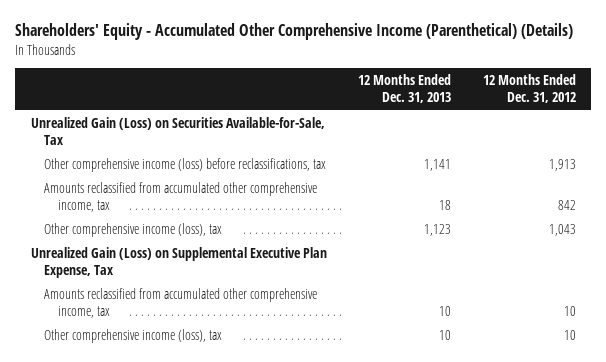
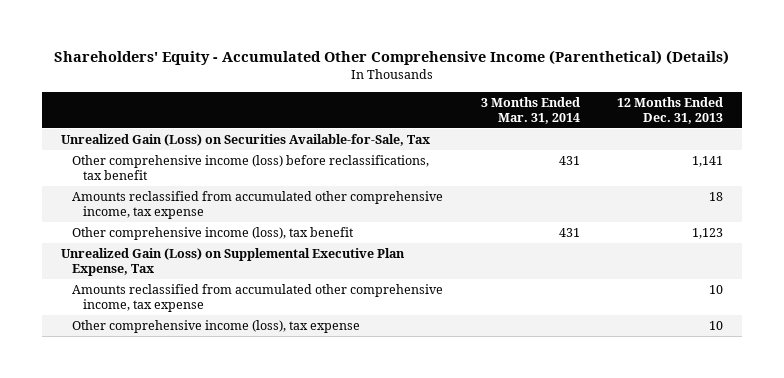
[482,74,576,104] 12 Months Ended Dec. 31, 2012 -> none
none -> [480,96,580,124] 3 Months Ended Mar. 31, 2014
[44,157,327,172] Other comprehensive income (loss) before reclassifications, tax -> [72,155,430,181] Other comprehensive income (loss) before reclassifications, tax benefit
[44,181,318,212] Amounts reclassified from accumulated other comprehensive income, tax -> [72,191,444,220] Amounts reclassified from accumulated other comprehensive income, tax expense
[44,222,223,237] Other comprehensive income (loss), tax -> [72,227,355,241] Other comprehensive income (loss), tax benefit
[44,287,318,318] Amounts reclassified from accumulated other comprehensive income, tax -> [72,284,444,313] Amounts reclassified from accumulated other comprehensive income, tax expense
[44,328,223,343] Other comprehensive income (loss), tax -> [72,320,361,334] Other comprehensive income (loss), tax expense

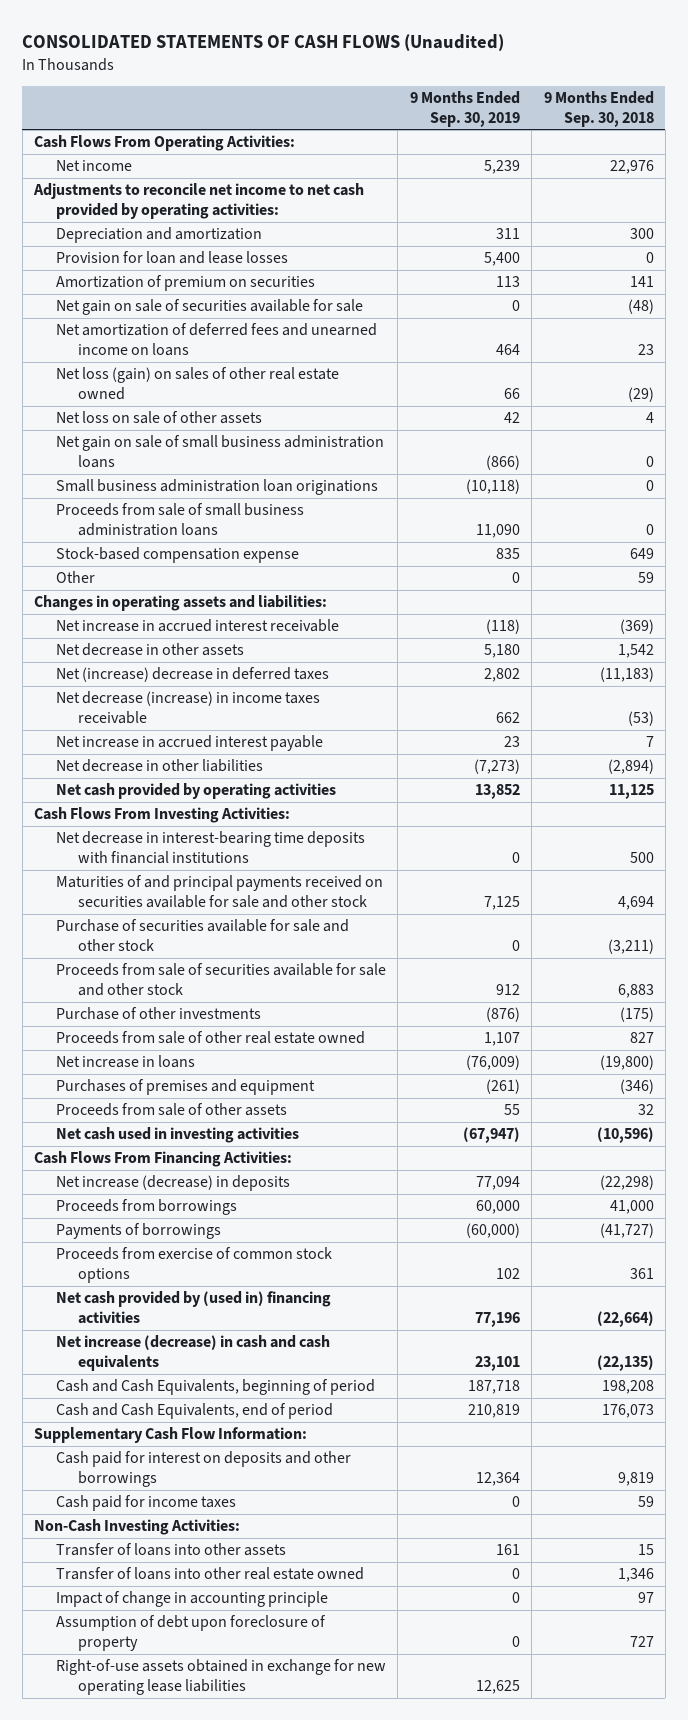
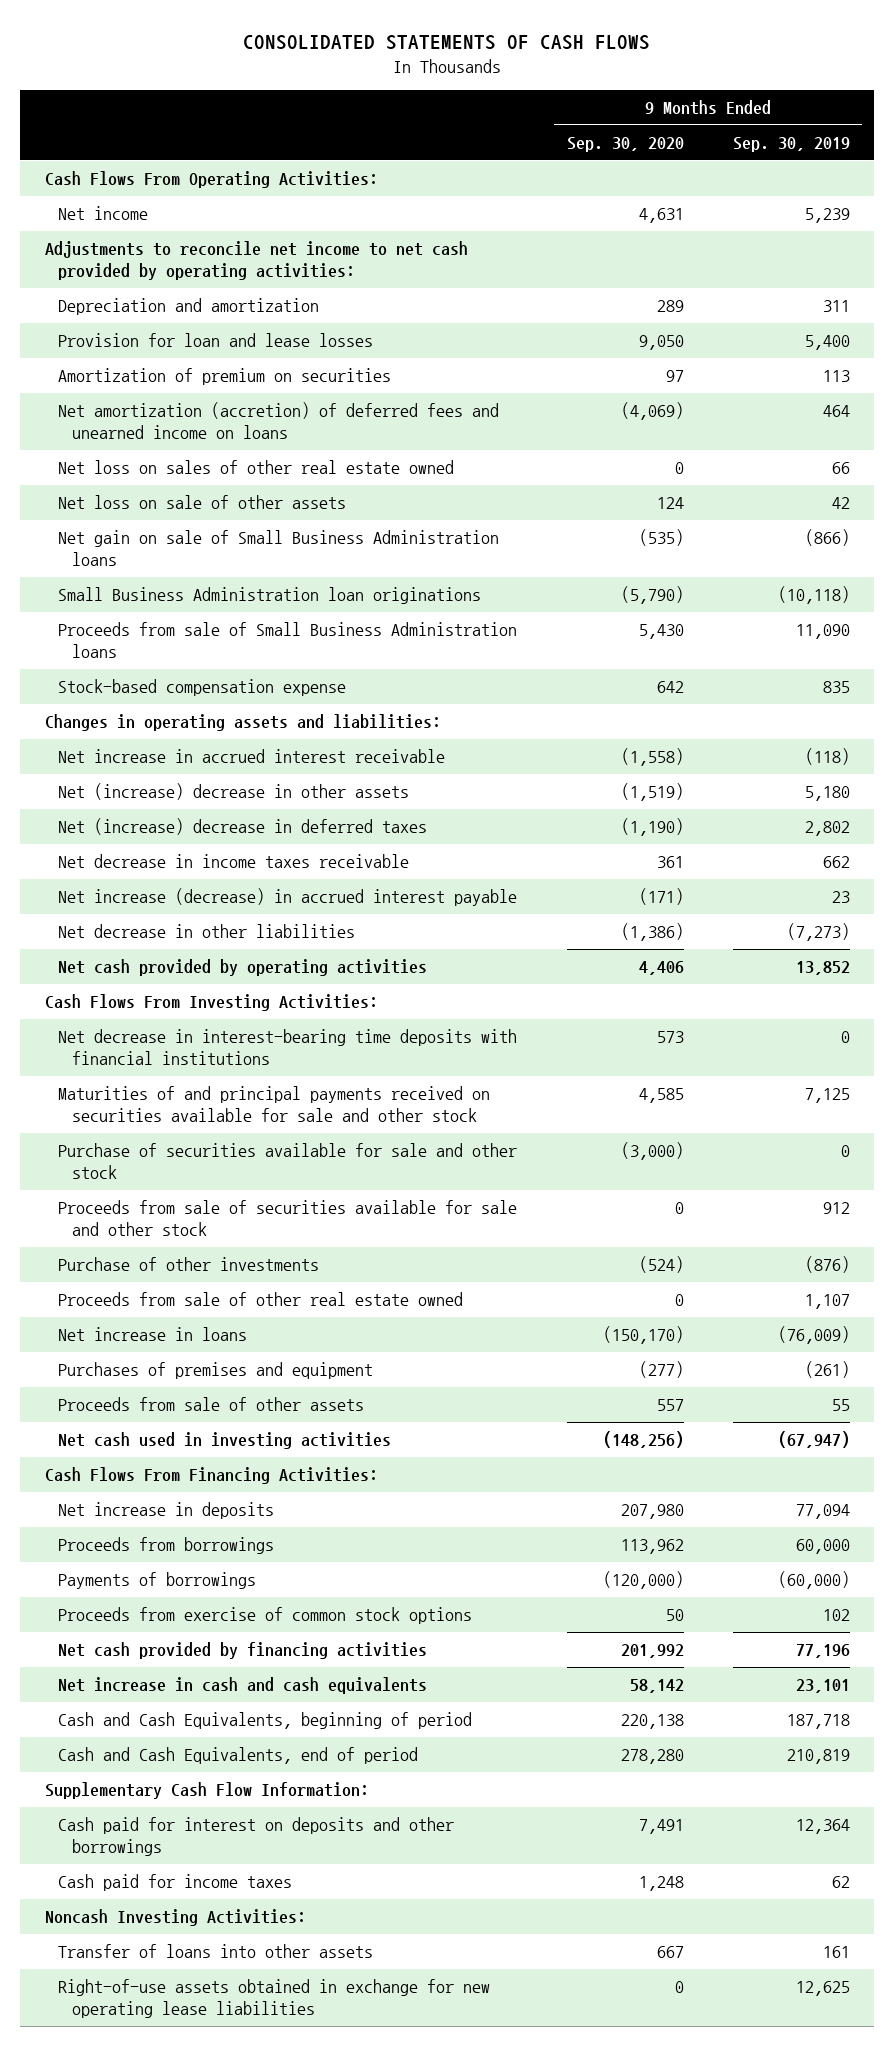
[22,33,505,51] CONSOLIDATED STATEMENTS OF CASH FLOWS (Unaudited) -> [243,34,651,50] CONSOLIDATED STATEMENTS OF CASH FLOWS
[543,91,654,127] 9 Months Ended Sep. 30, 2018 -> none
none -> [566,136,684,152] Sep. 30, 2020
[56,299,364,316] Net gain on sale of securities available for sale -> none
[56,323,378,357] Net amortization of deferred fees and unearned income on loans -> [58,402,500,439] Net amortization (accretion) of deferred fees and unearned income on loans
[56,367,340,401] Net loss (gain) on sales of other real estate owned -> [58,460,455,475] Net loss on sales of other real estate owned
[56,435,385,469] Net gain on sale of small business administration loans -> [58,530,500,566] Net gain on sale of Small Business Administration loans
[56,479,379,496] Small business administration loan originations -> [58,587,482,605] Small Business Administration loan originations
[56,503,305,537] Proceeds from sale of small business administration loans -> [58,622,518,658] Proceeds from sale of Small Business Administration loans
[56,571,96,584] Other -> none
[56,643,245,657] Net decrease in other assets -> [58,783,410,801] Net (increase) decrease in other assets
[56,691,321,725] Net decrease (increase) in income taxes receivable -> [58,854,410,869] Net decrease in income taxes receivable
[56,735,324,752] Net increase in accrued interest payable -> [58,888,518,907] Net increase (decrease) in accrued interest payable
[56,1175,291,1192] Net increase (decrease) in deposits -> [58,1502,275,1520] Net increase in deposits
[56,1291,332,1325] Net cash provided by (used in) financing activities -> [58,1642,428,1660] Net cash provided by financing activities
[56,1335,331,1372] Net increase (decrease) in cash and cash equivalents -> [58,1677,428,1695] Net increase in cash and cash equivalents
[511,1496,520,1508] 0 -> [831,1876,850,1889] 62
[34,1519,241,1536] Non-Cash Investing Activities: -> [44,1909,306,1927] Noncash Investing Activities:
[56,1567,365,1581] Transfer of loans into other real estate owned -> none
[56,1591,329,1608] Impact of change in accounting principle -> none
[56,1615,327,1652] Assumption of debt upon foreclosure of property -> none

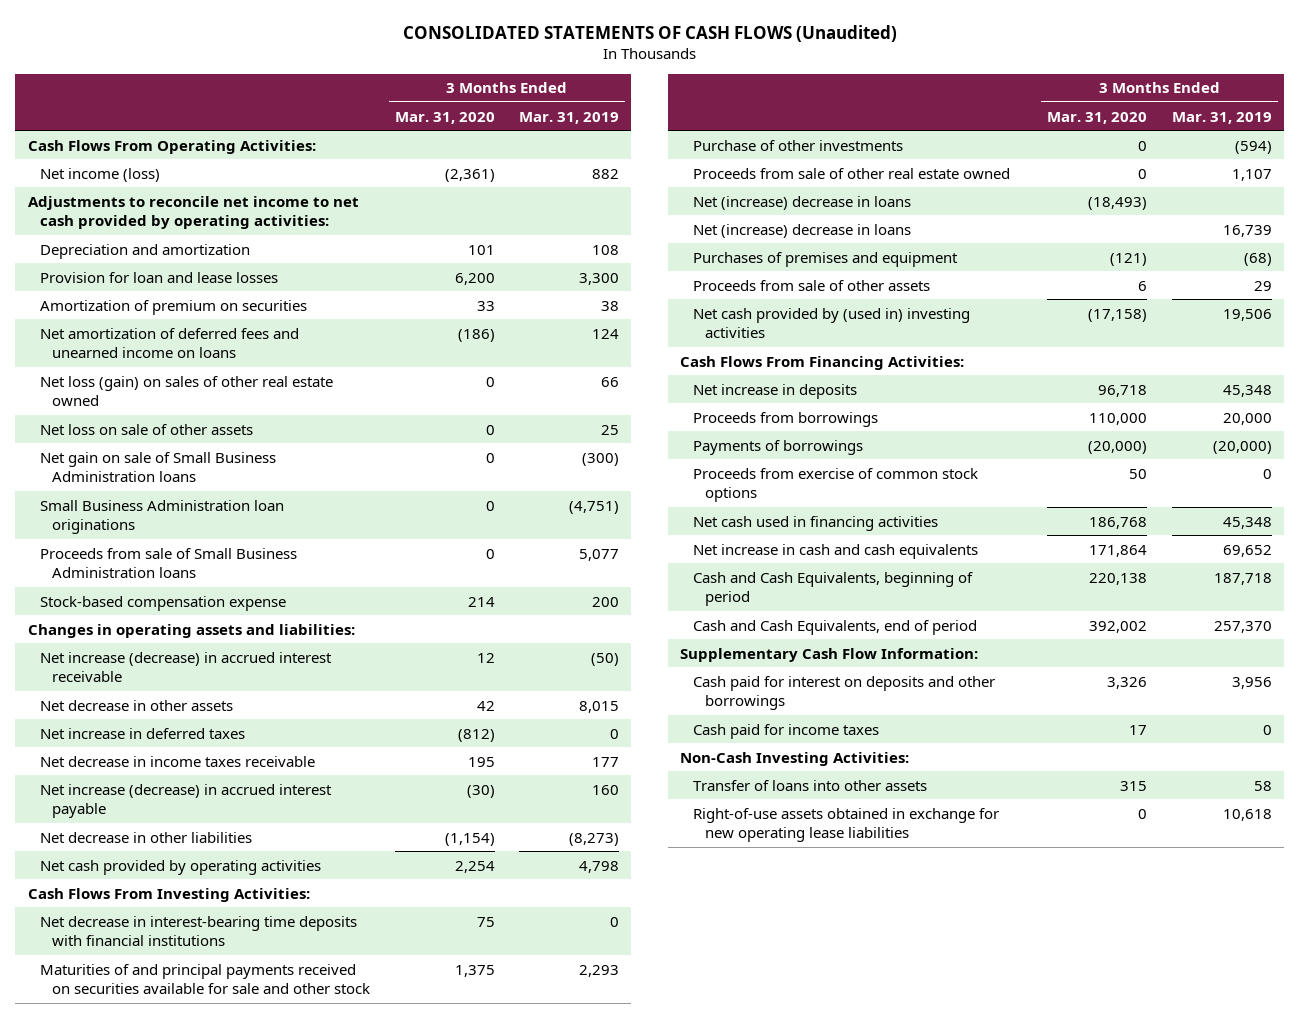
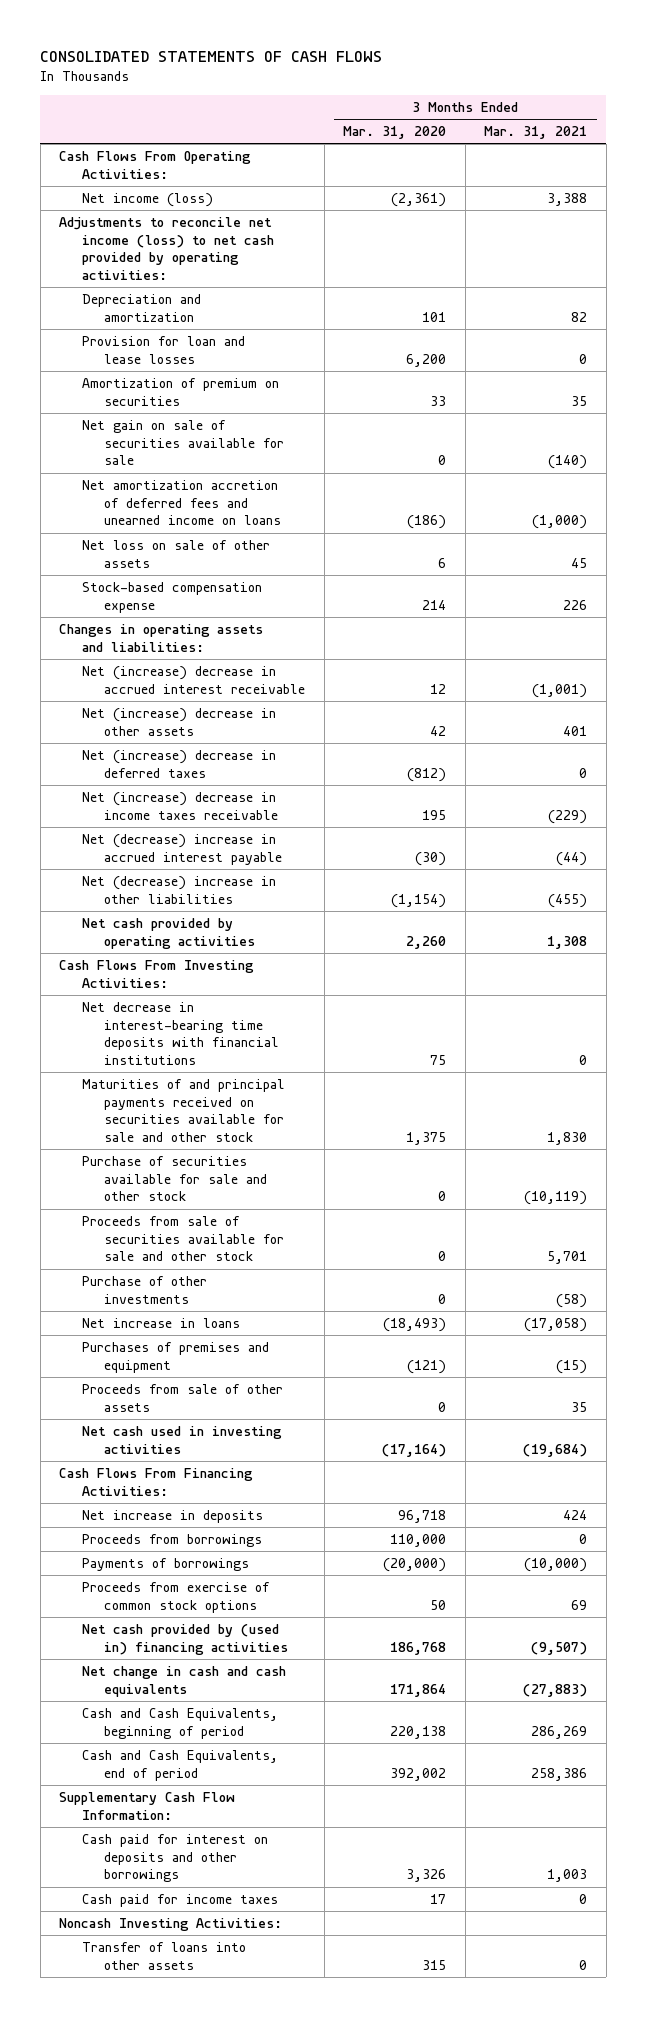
[402,24,897,42] CONSOLIDATED STATEMENTS OF CASH FLOWS (Unaudited) -> [40,51,383,63] CONSOLIDATED STATEMENTS OF CASH FLOWS
[518,111,619,124] Mar. 31, 2019 -> none
none -> [484,126,588,140] Mar. 31, 2021
[27,195,359,229] Adjustments to reconcile net income to net cash provided by operating activities: -> [59,216,274,281] Adjustments to reconcile net income (loss) to net cash provided by operating activities:
[39,375,333,406] Net loss (gain) on sales of other real estate owned -> none
[39,451,276,482] Net gain on sale of Small Business Administration loans -> none
[39,499,284,534] Small Business Administration loan originations -> none
[39,547,297,578] Proceeds from sale of Small Business Administration loans -> none
none -> [81,419,285,466] Net gain on sale of securities available for sale
[39,327,299,358] Net amortization of deferred fees and unearned income on loans -> [81,479,282,526] Net amortization accretion of deferred fees and unearned income on loans
[485,424,495,435] 0 -> [438,557,447,568] 6
[39,651,332,682] Net increase (decrease) in accrued interest receivable -> [81,665,306,694] Net (increase) decrease in accrued interest receivable
[39,699,233,711] Net decrease in other assets -> [81,707,276,736] Net (increase) decrease in other assets
[39,727,245,739] Net increase in deferred taxes -> [81,749,276,778] Net (increase) decrease in deferred taxes
[39,755,315,767] Net decrease in income taxes receivable -> [81,791,279,820] Net (increase) decrease in income taxes receivable
[39,783,332,818] Net increase (decrease) in accrued interest payable -> [81,833,283,865] Net (decrease) increase in accrued interest payable
[39,831,252,843] Net decrease in other liabilities -> [81,875,276,904] Net (decrease) increase in other liabilities
[454,860,495,873] 2,254 -> [406,935,447,949] 2,260
none -> [81,1155,268,1202] Purchase of securities available for sale and other stock
none -> [81,1215,285,1262] Proceeds from sale of securities available for sale and other stock
[692,167,1010,179] Proceeds from sale of other real estate owned -> none
[692,223,911,238] Net (increase) decrease in loans -> none
[692,195,911,210] Net (increase) decrease in loans -> [81,1317,240,1328] Net increase in loans
[1138,280,1148,291] 6 -> [438,1401,447,1412] 0
[692,307,970,338] Net cash provided by (used in) investing activities -> [81,1425,282,1454] Net cash used in investing activities
[1088,308,1148,322] (17,158) -> [382,1443,447,1457] (17,164)
[692,515,938,531] Net cash used in financing activities -> [81,1623,289,1655] Net cash provided by (used in) financing activities
[692,543,978,559] Net increase in cash and cash equivalents -> [81,1665,286,1697] Net change in cash and cash equivalents
[680,751,910,766] Non-Cash Investing Activities: -> [59,1917,283,1931] Noncash Investing Activities:
[692,807,999,842] Right-of-use assets obtained in exchange for new operating lease liabilities -> none

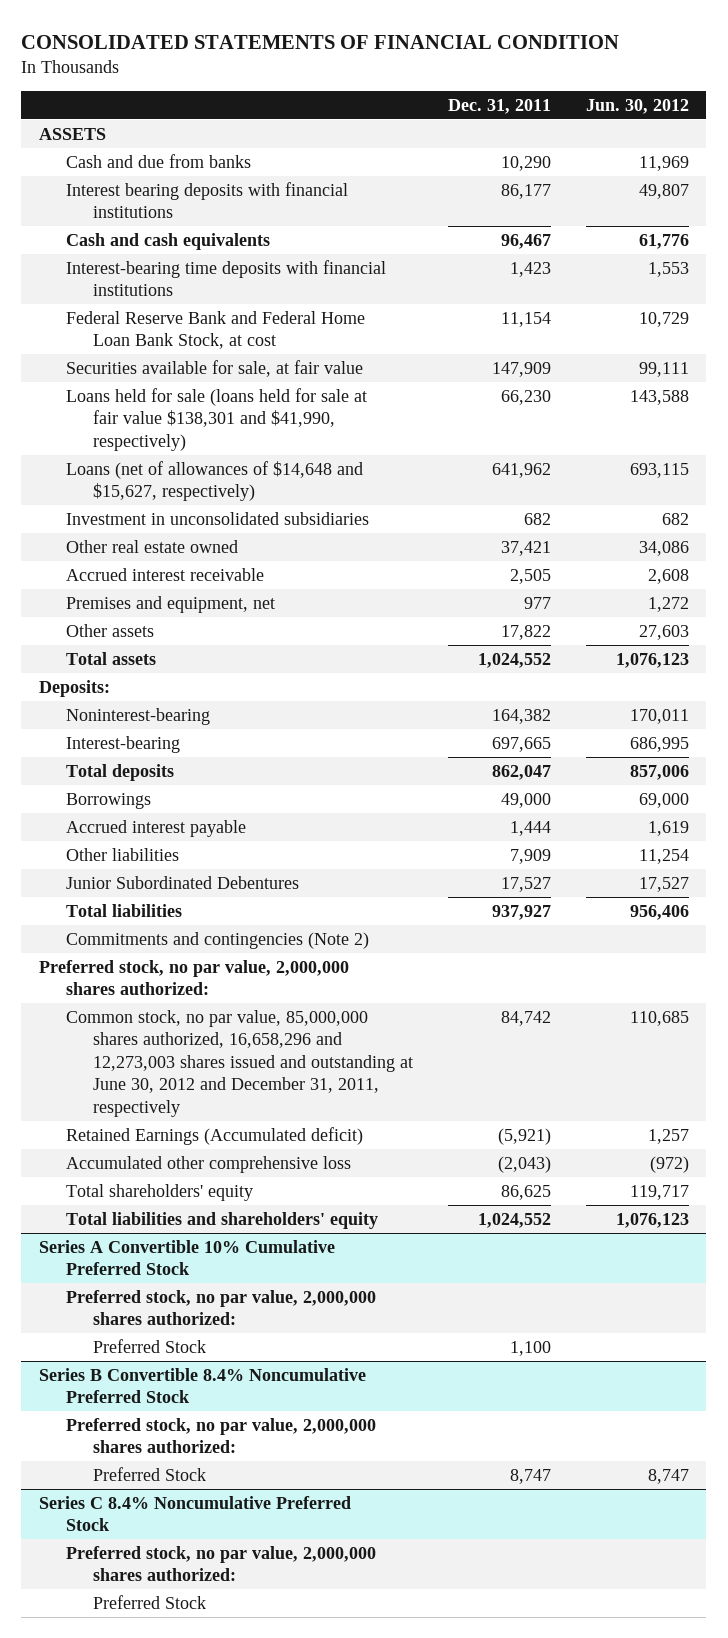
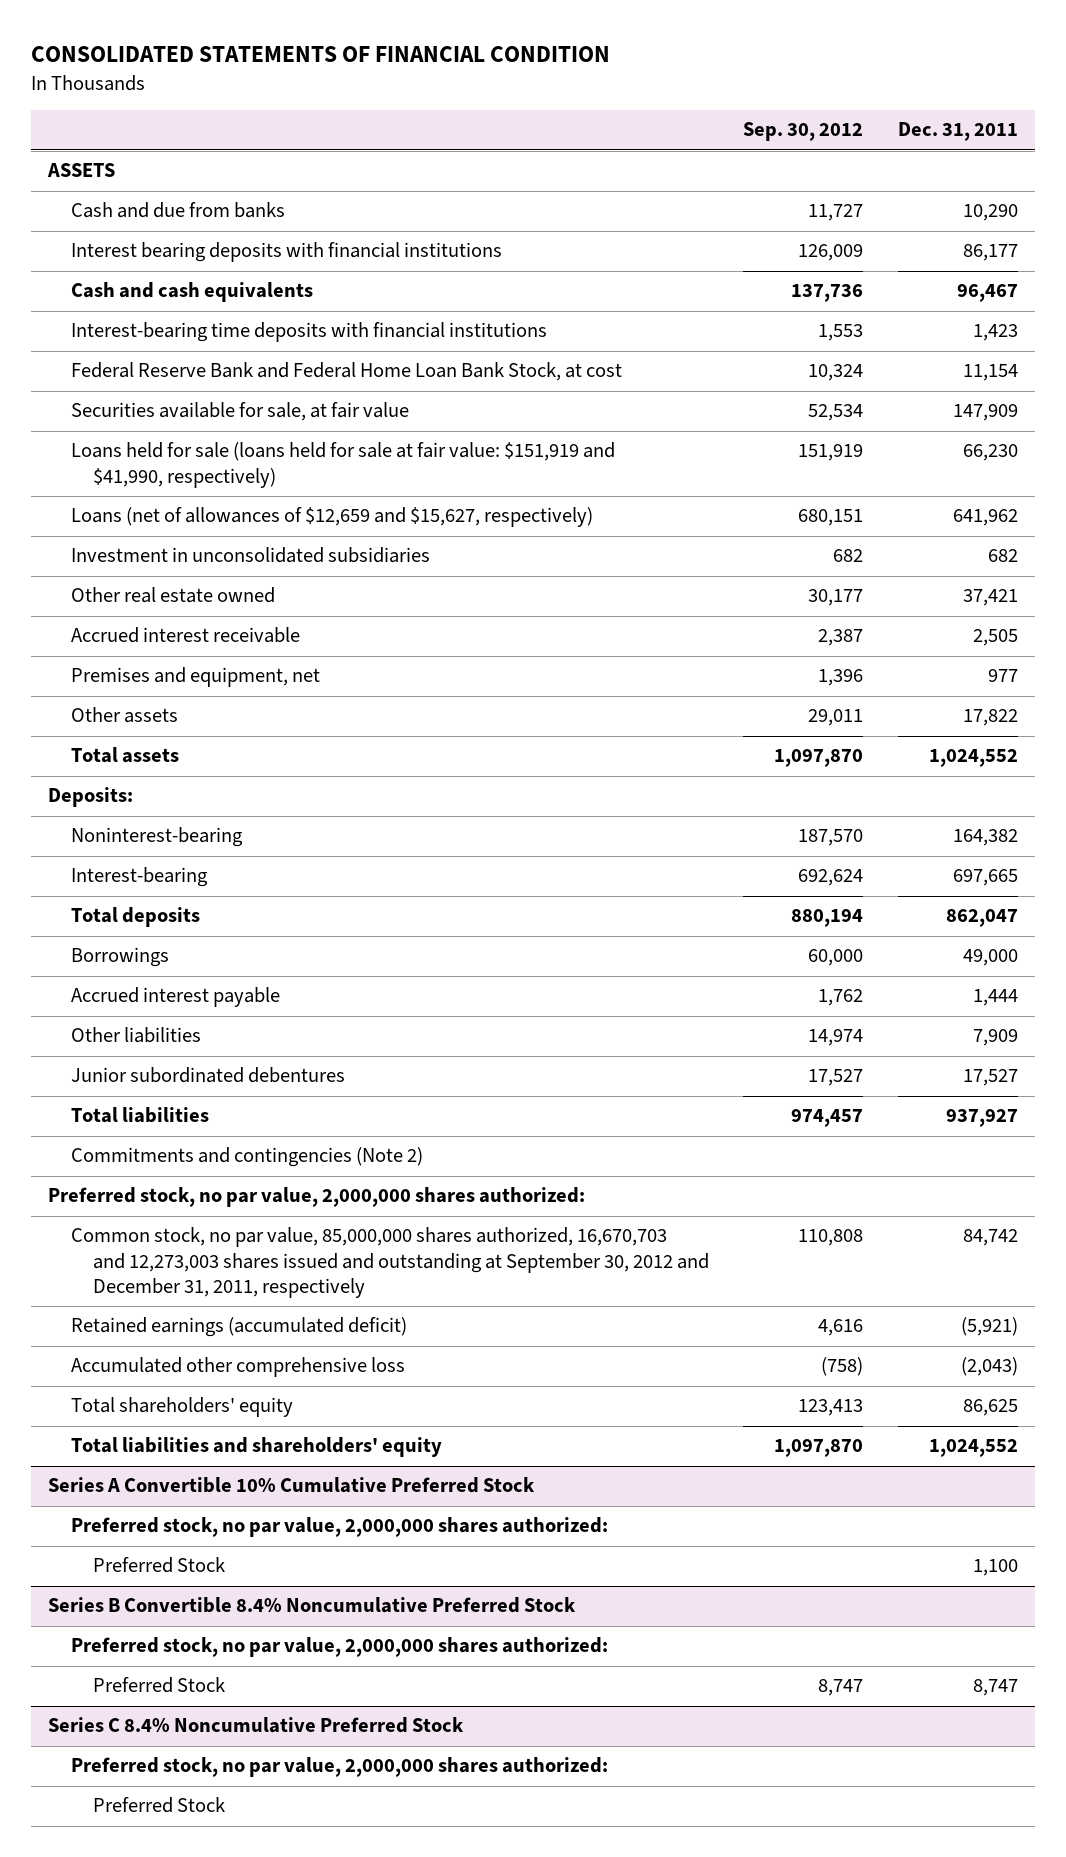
[585,98,689,114] Jun. 30, 2012 -> none
none -> [743,122,864,142] Sep. 30, 2012
[65,387,367,451] Loans held for sale (loans held for sale at fair value $138,301 and $41,990, respectively) -> [70,442,615,488] Loans held for sale (loans held for sale at fair value: $151,919 and $41,990, respectively)
[65,460,363,502] Loans (net of allowances of $14,648 and $15,627, respectively) -> [70,507,593,528] Loans (net of allowances of $12,659 and $15,627, respectively)
[65,875,299,889] Junior Subordinated Debentures -> [70,1067,345,1084] Junior subordinated debentures
[65,1009,413,1117] Common stock, no par value, 85,000,000 shares authorized, 16,658,296 and 12,273,003 shares issued and outstanding at June 30, 2012 and December 31, 2011, respectively -> [70,1227,710,1299] Common stock, no par value, 85,000,000 shares authorized, 16,670,703 and 12,273,003 shares issued and outstanding at September 30, 2012 and December 31, 2011, respectively
[65,1126,363,1145] Retained Earnings (Accumulated deficit) -> [70,1317,407,1338] Retained earnings (accumulated deficit)

